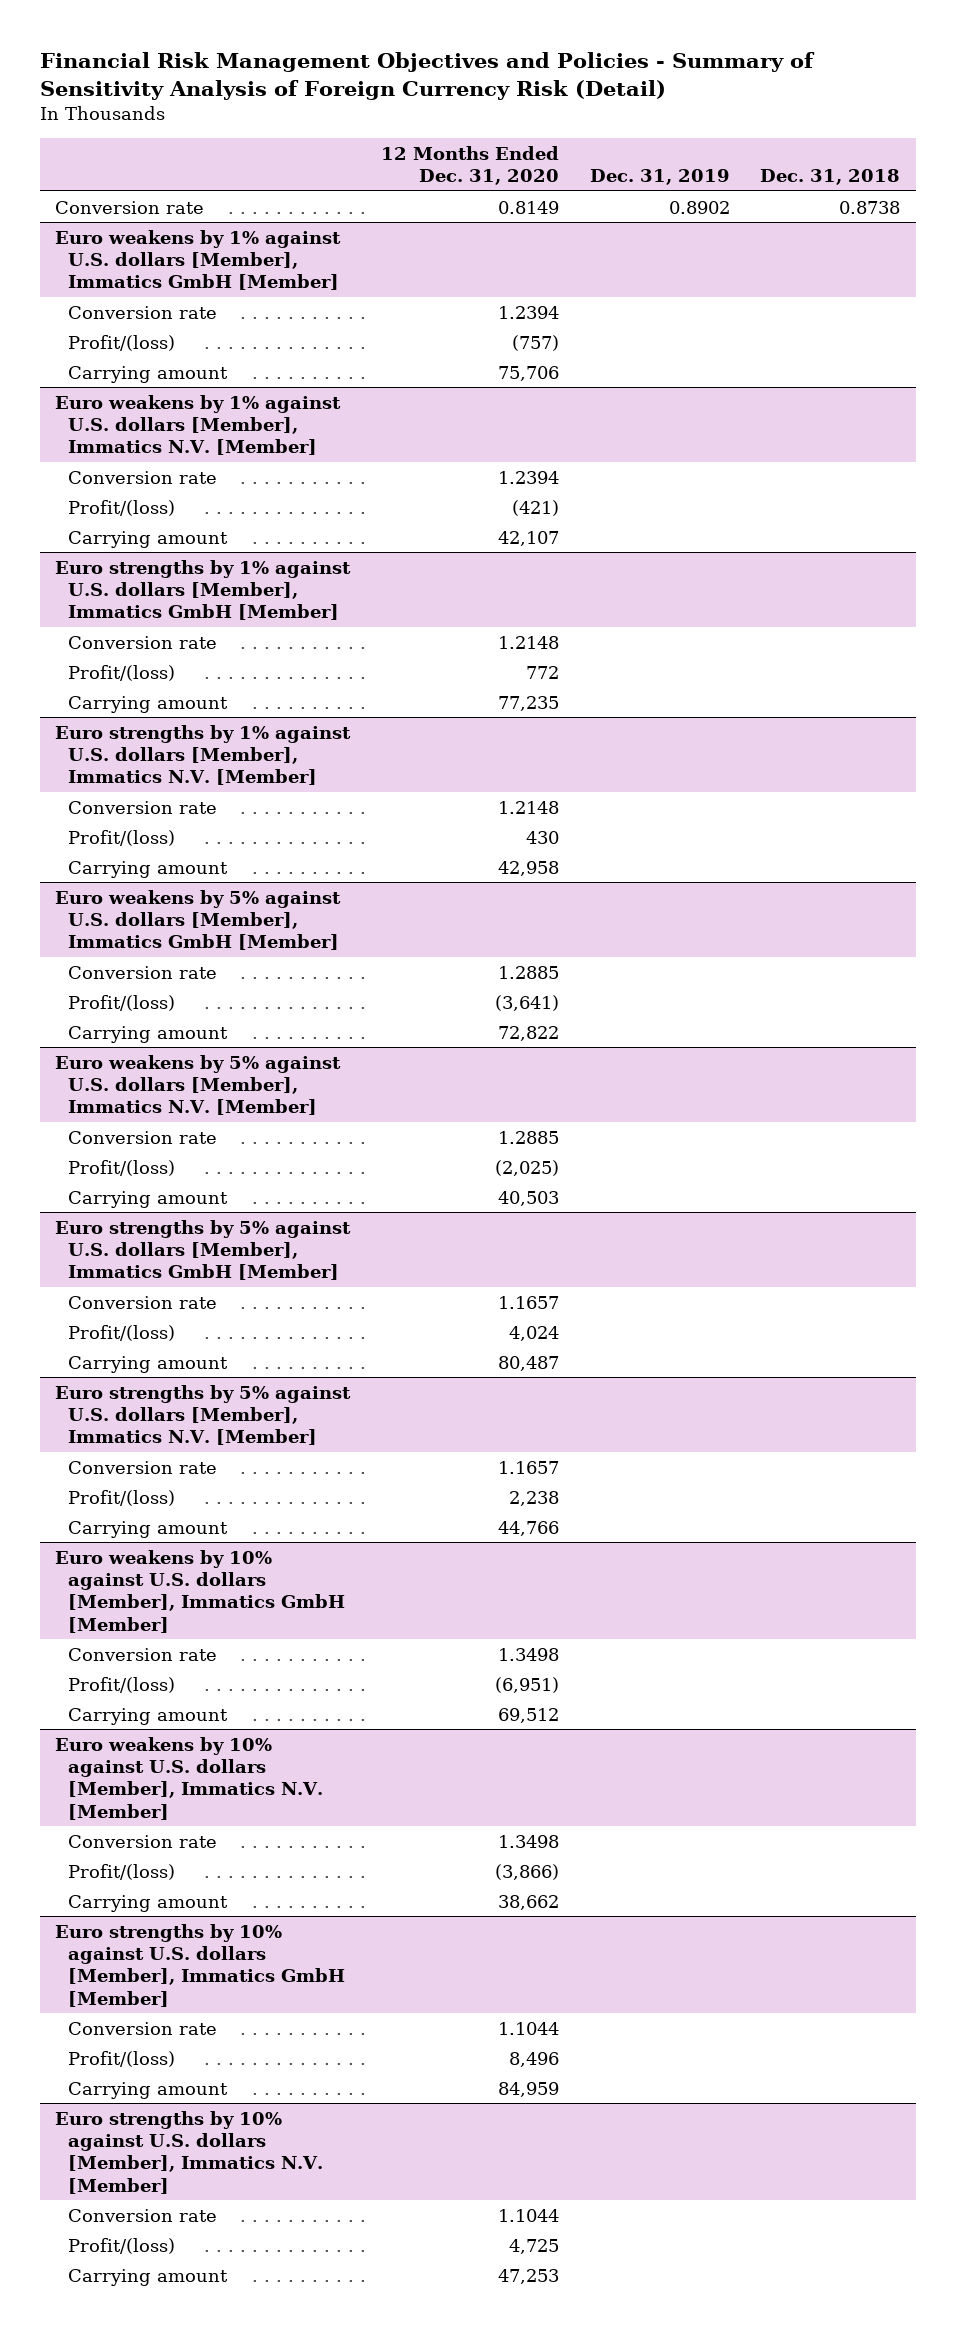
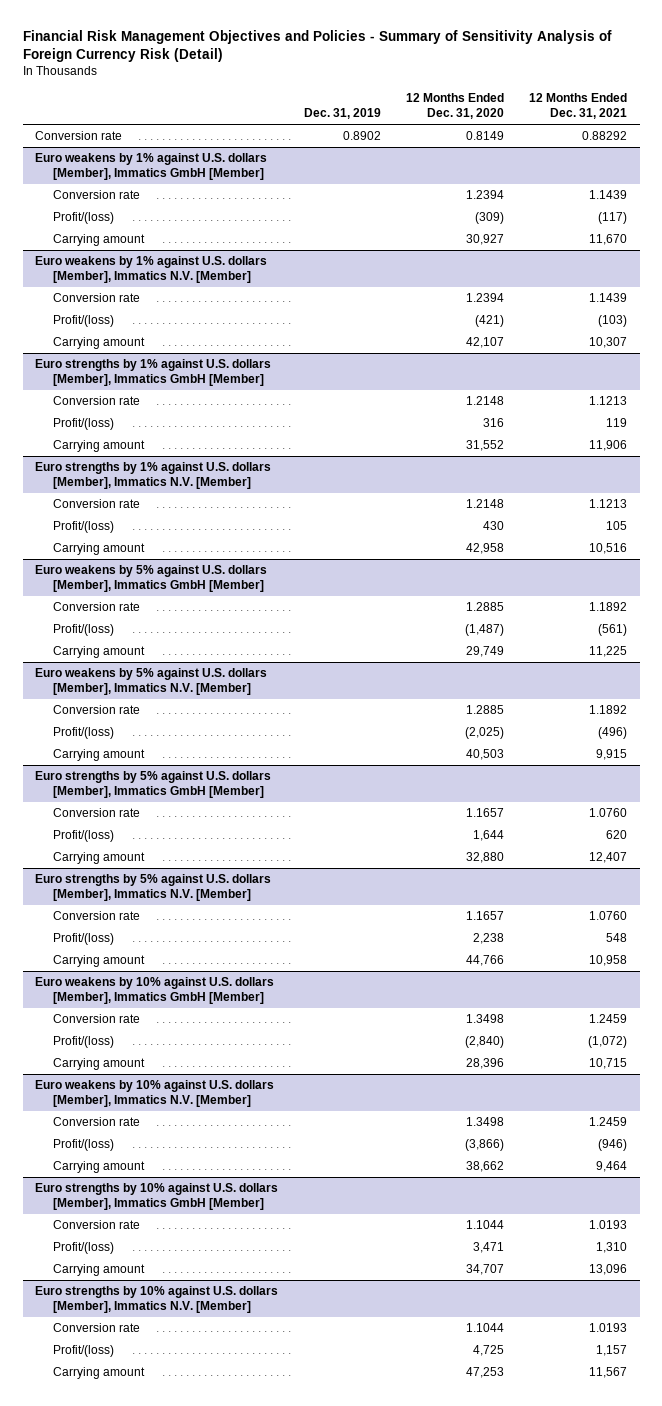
[760,169,901,186] Dec. 31, 2018 -> none
none -> [529,92,628,120] 12 Months Ended Dec. 31, 2021
[512,334,560,351] (757) -> [474,212,504,225] (309)
[498,365,560,381] 75,706 -> [465,234,504,246] 30,927
[526,665,560,679] 772 -> [482,418,504,428] 316
[498,695,560,711] 77,235 -> [465,440,504,452] 31,552
[495,994,560,1011] (3,641) -> [464,624,504,637] (1,487)
[498,1025,560,1041] 72,822 -> [465,646,504,658] 29,749
[509,1325,560,1341] 4,024 -> [472,830,504,842] 1,644
[498,1355,560,1371] 80,487 -> [465,852,504,864] 32,880
[495,1676,560,1693] (6,951) -> [464,1036,504,1049] (2,840)
[498,1707,560,1723] 69,512 -> [465,1058,504,1070] 28,396
[509,2051,560,2067] 8,496 -> [472,1242,504,1254] 3,471
[498,2081,560,2097] 84,959 -> [465,1264,504,1276] 34,707

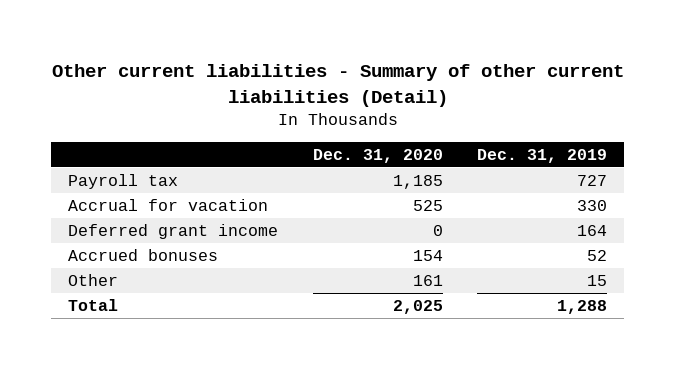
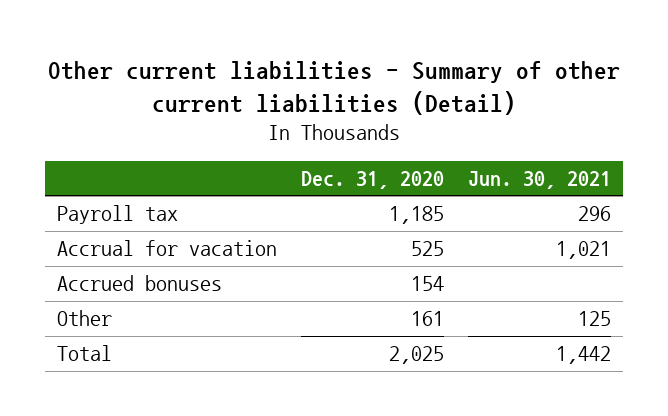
[476,148,607,163] Dec. 31, 2019 -> none
none -> [467,170,611,189] Jun. 30, 2021
[68,223,279,239] Deferred grant income -> none

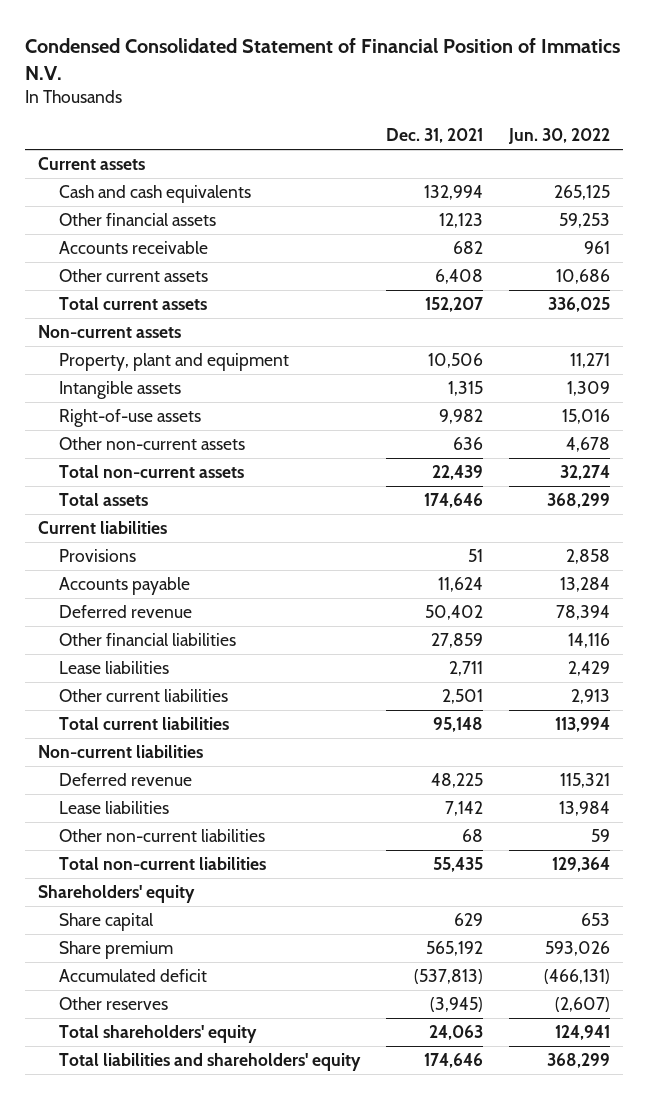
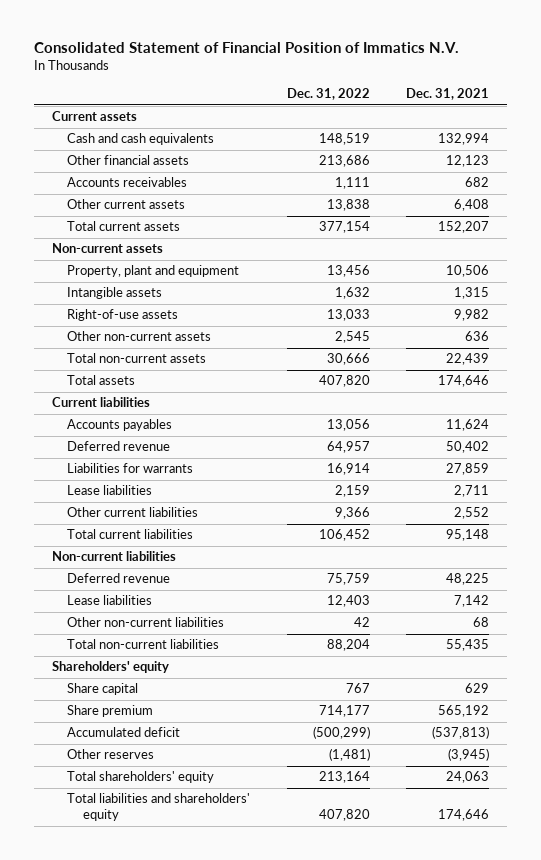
[25,37,621,80] Condensed Consolidated Statement of Financial Position of Immatics N.V. -> [33,42,459,54] Consolidated Statement of Financial Position of Immatics N.V.
[508,128,611,145] Jun. 30, 2022 -> none
none -> [286,88,370,101] Dec. 31, 2022
[58,241,208,255] Accounts receivable -> [67,177,188,188] Accounts receivables
[58,549,136,563] Provisions -> none
[58,577,190,596] Accounts payable -> [67,419,173,432] Accounts payables
[58,633,236,647] Other financial liabilities -> [67,463,194,474] Liabilities for warrants
[442,689,484,705] 2,501 -> [453,507,489,520] 2,552

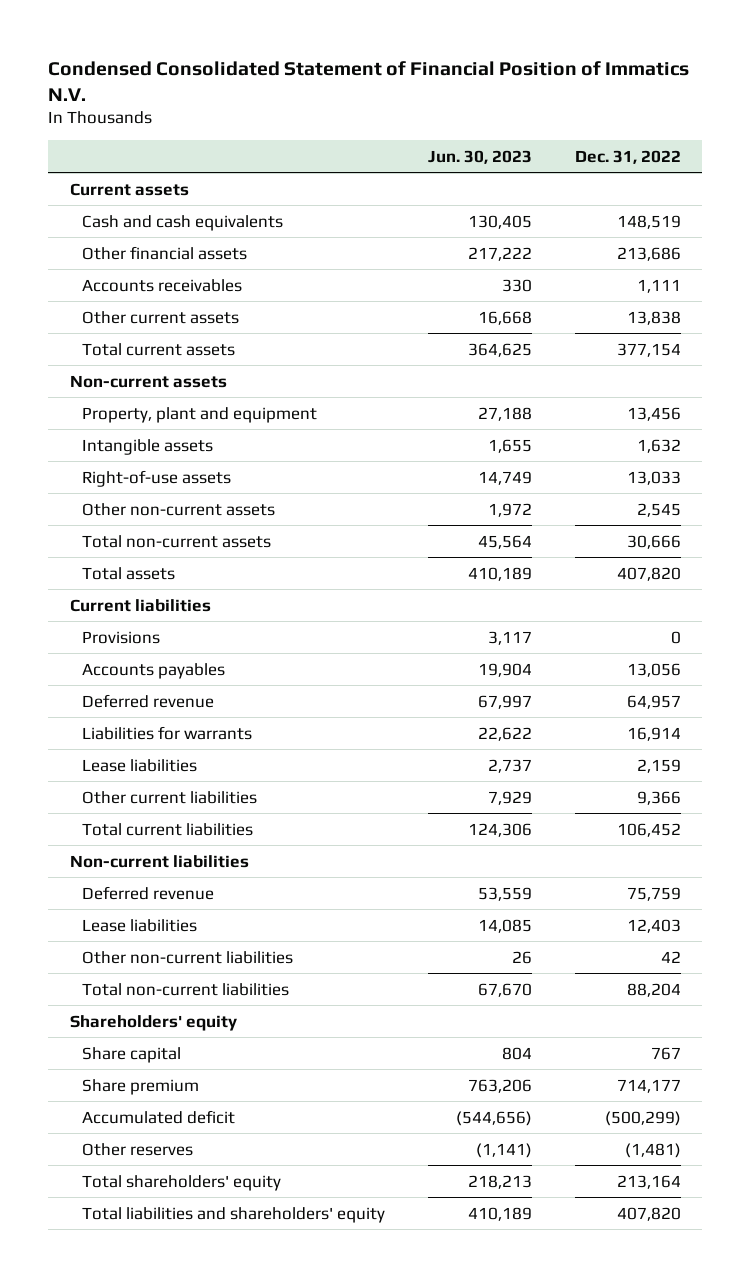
[33,42,459,54] Consolidated Statement of Financial Position of Immatics N.V. -> [48,60,690,101] Condensed Consolidated Statement of Financial Position of Immatics N.V.
[405,88,489,101] Dec. 31, 2021 -> none
none -> [427,149,532,164] Jun. 30, 2023
none -> [81,630,160,644] Provisions

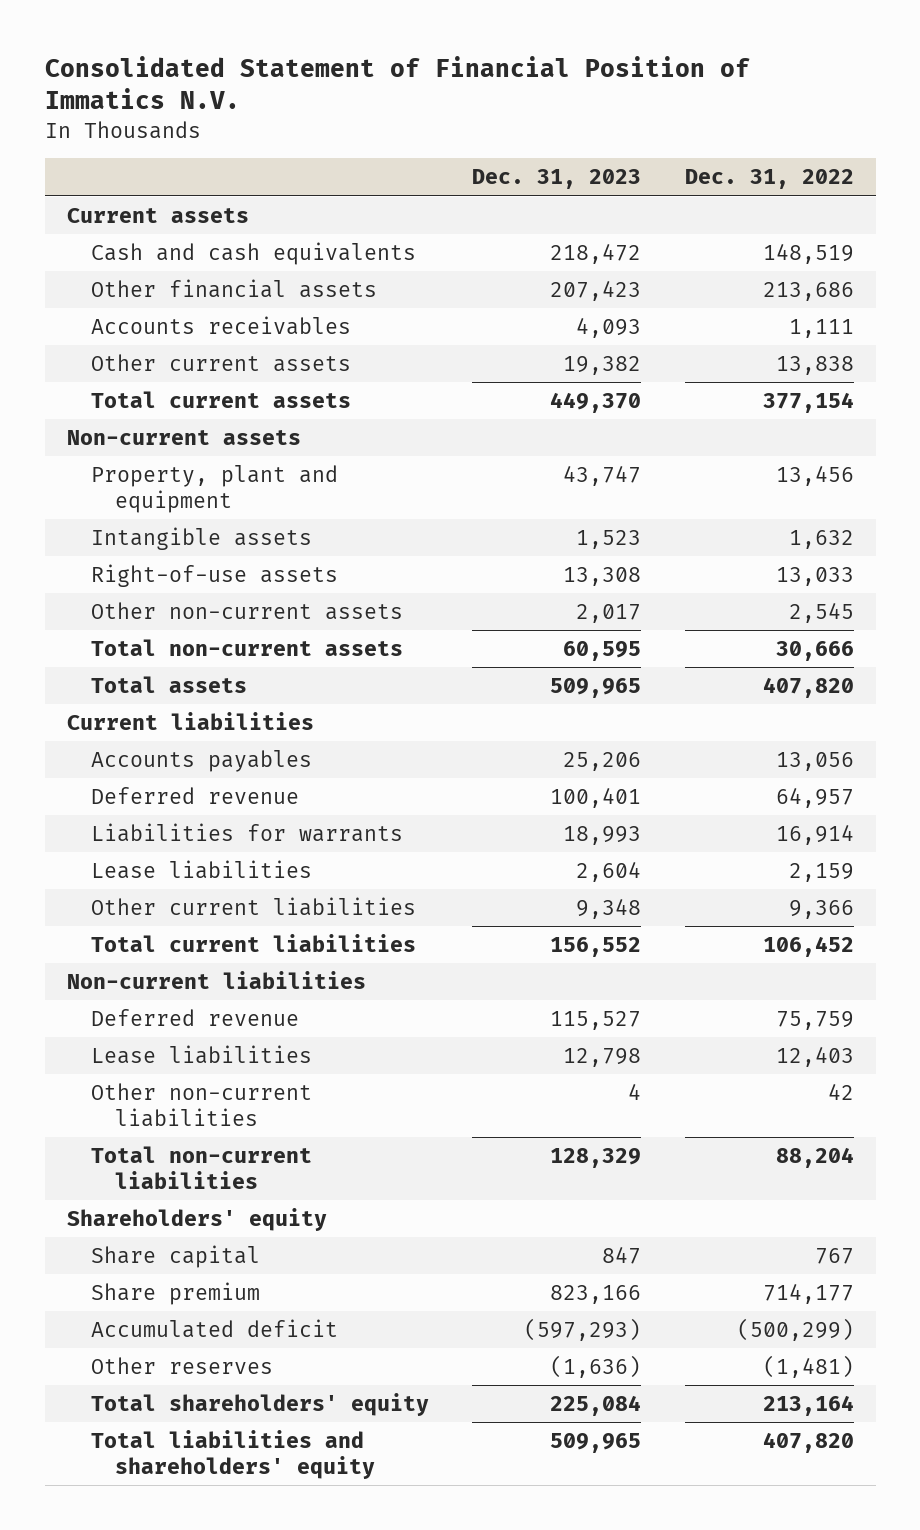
[48,60,690,101] Condensed Consolidated Statement of Financial Position of Immatics N.V. -> [44,56,750,110] Consolidated Statement of Financial Position of Immatics N.V.
[427,149,532,164] Jun. 30, 2023 -> none
none -> [472,169,642,190] Dec. 31, 2023
[81,630,160,644] Provisions -> none

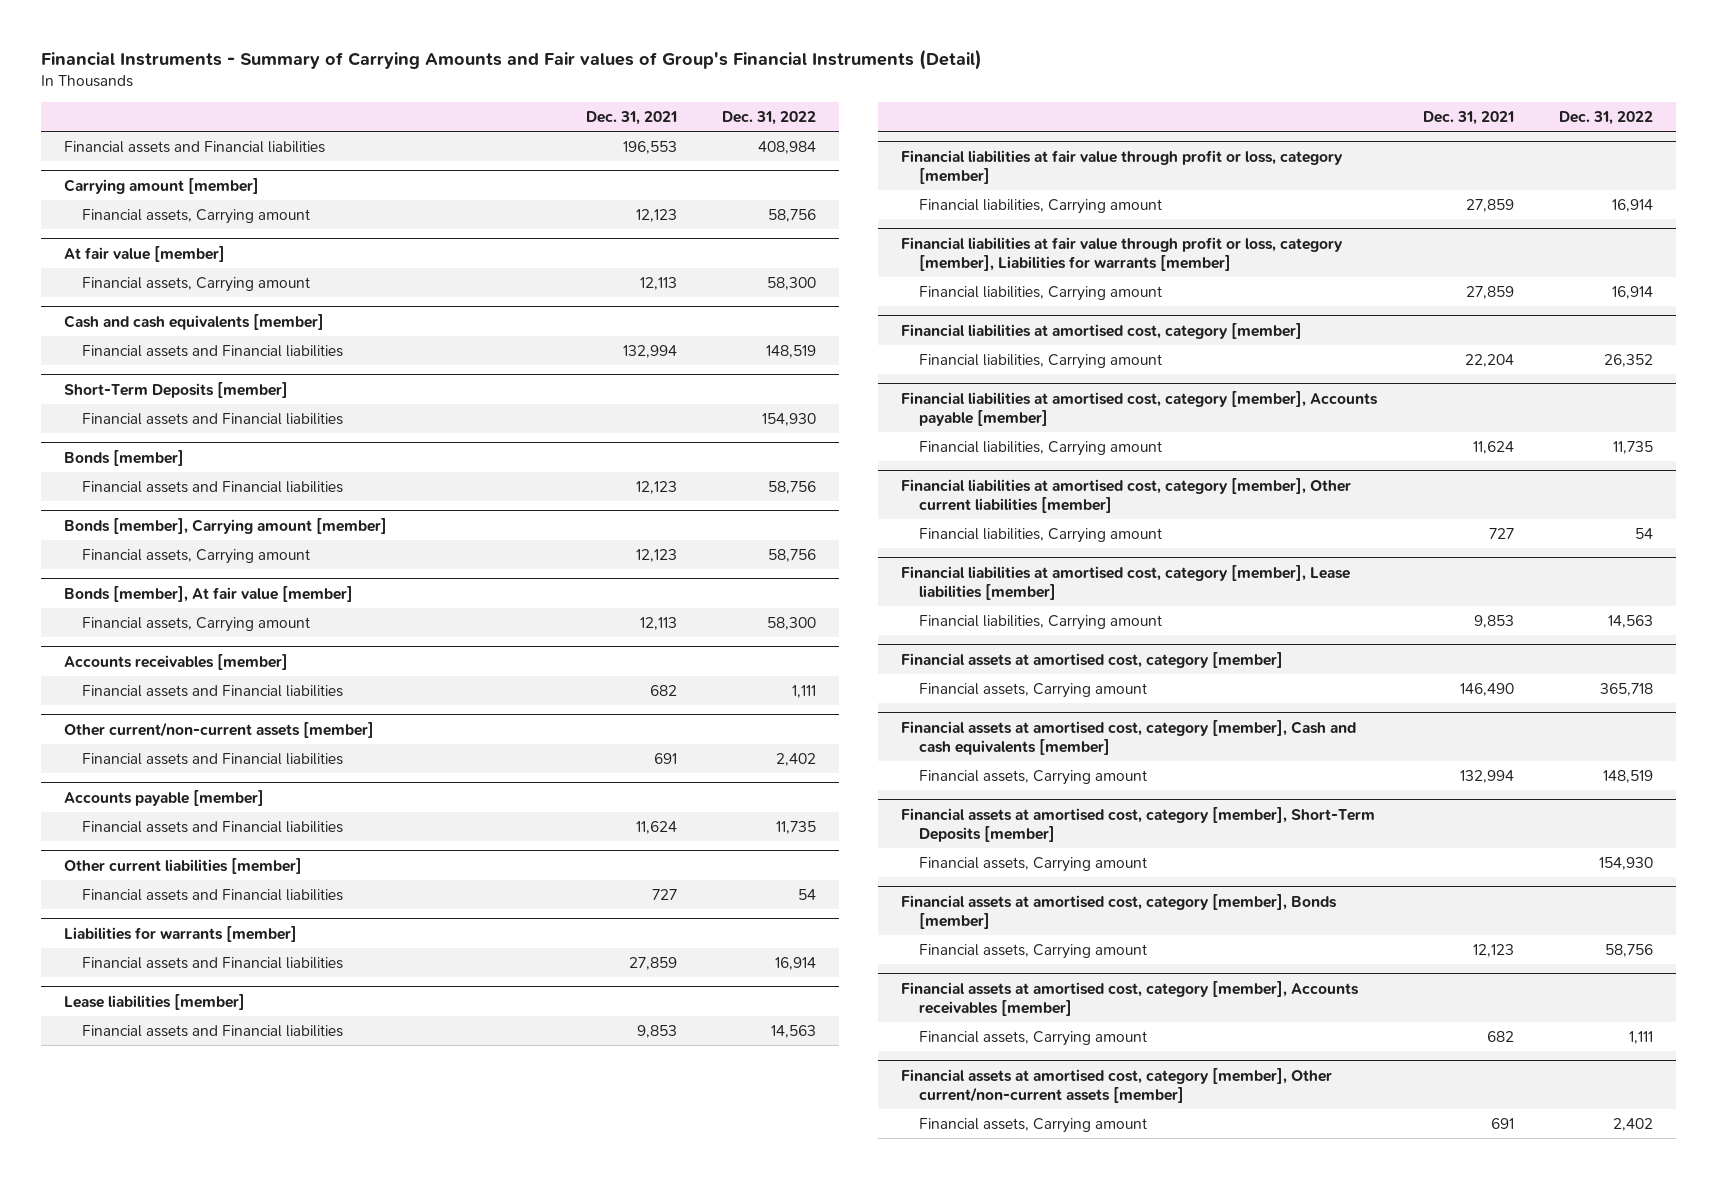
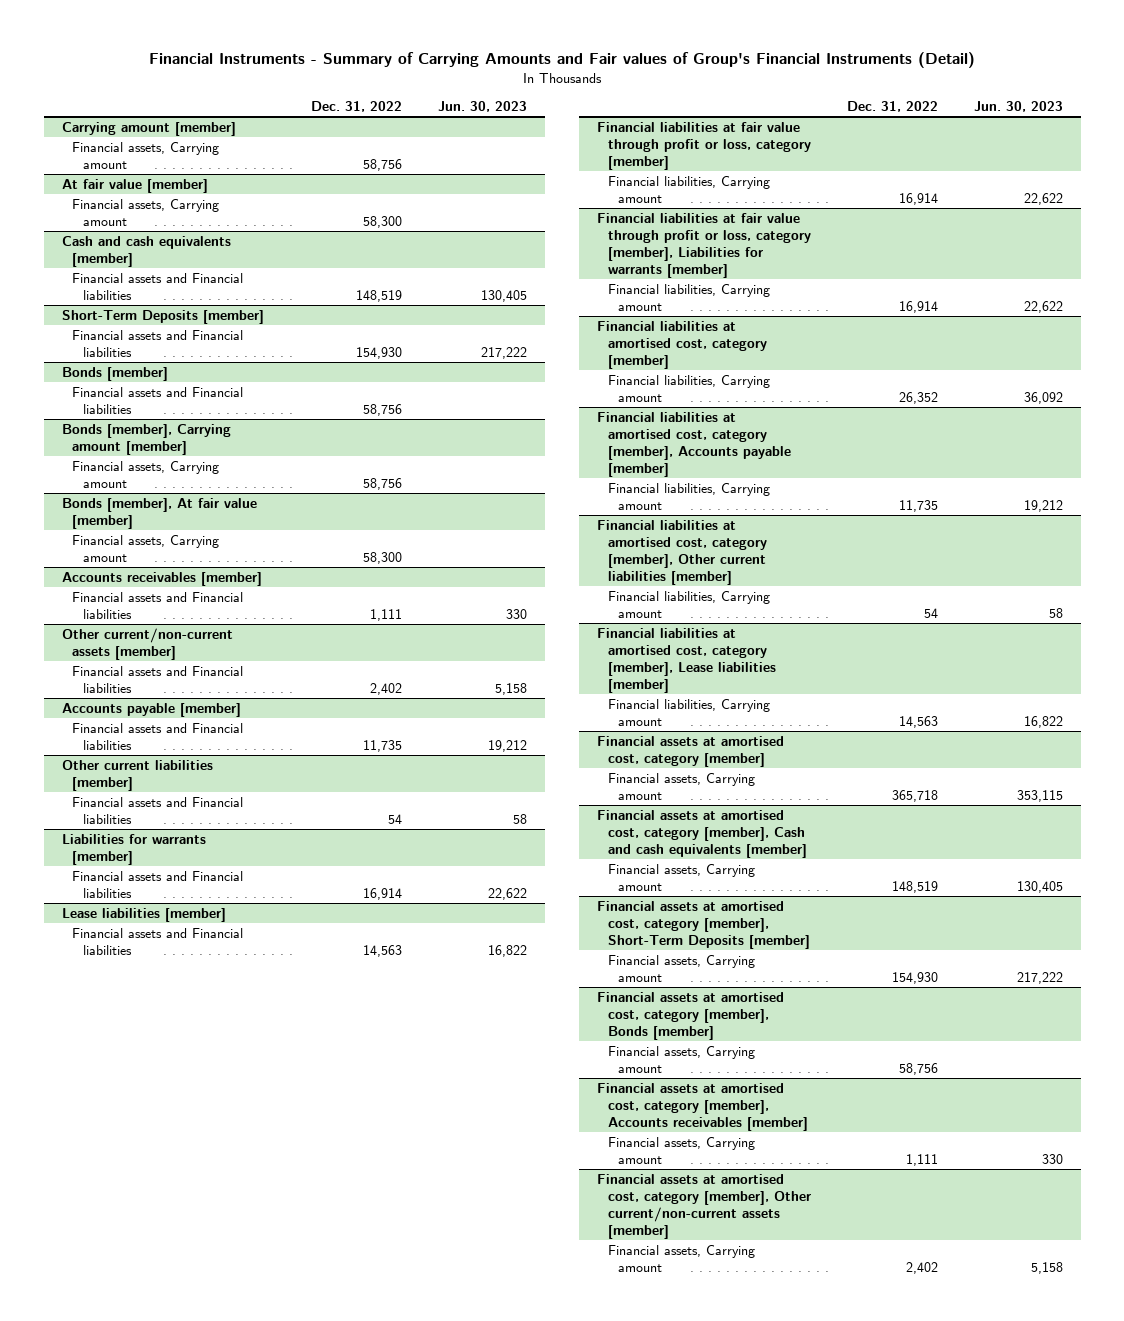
[585,110,677,125] Dec. 31, 2021 -> none
none -> [438,100,528,112] Jun. 30, 2023
[63,140,325,153] Financial assets and Financial liabilities -> none

